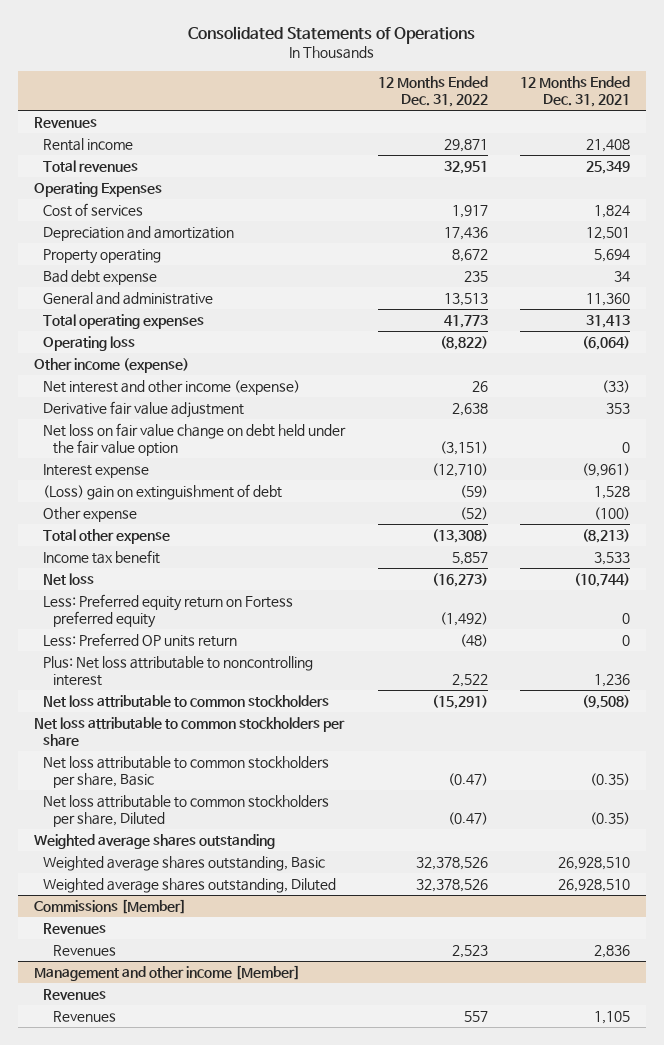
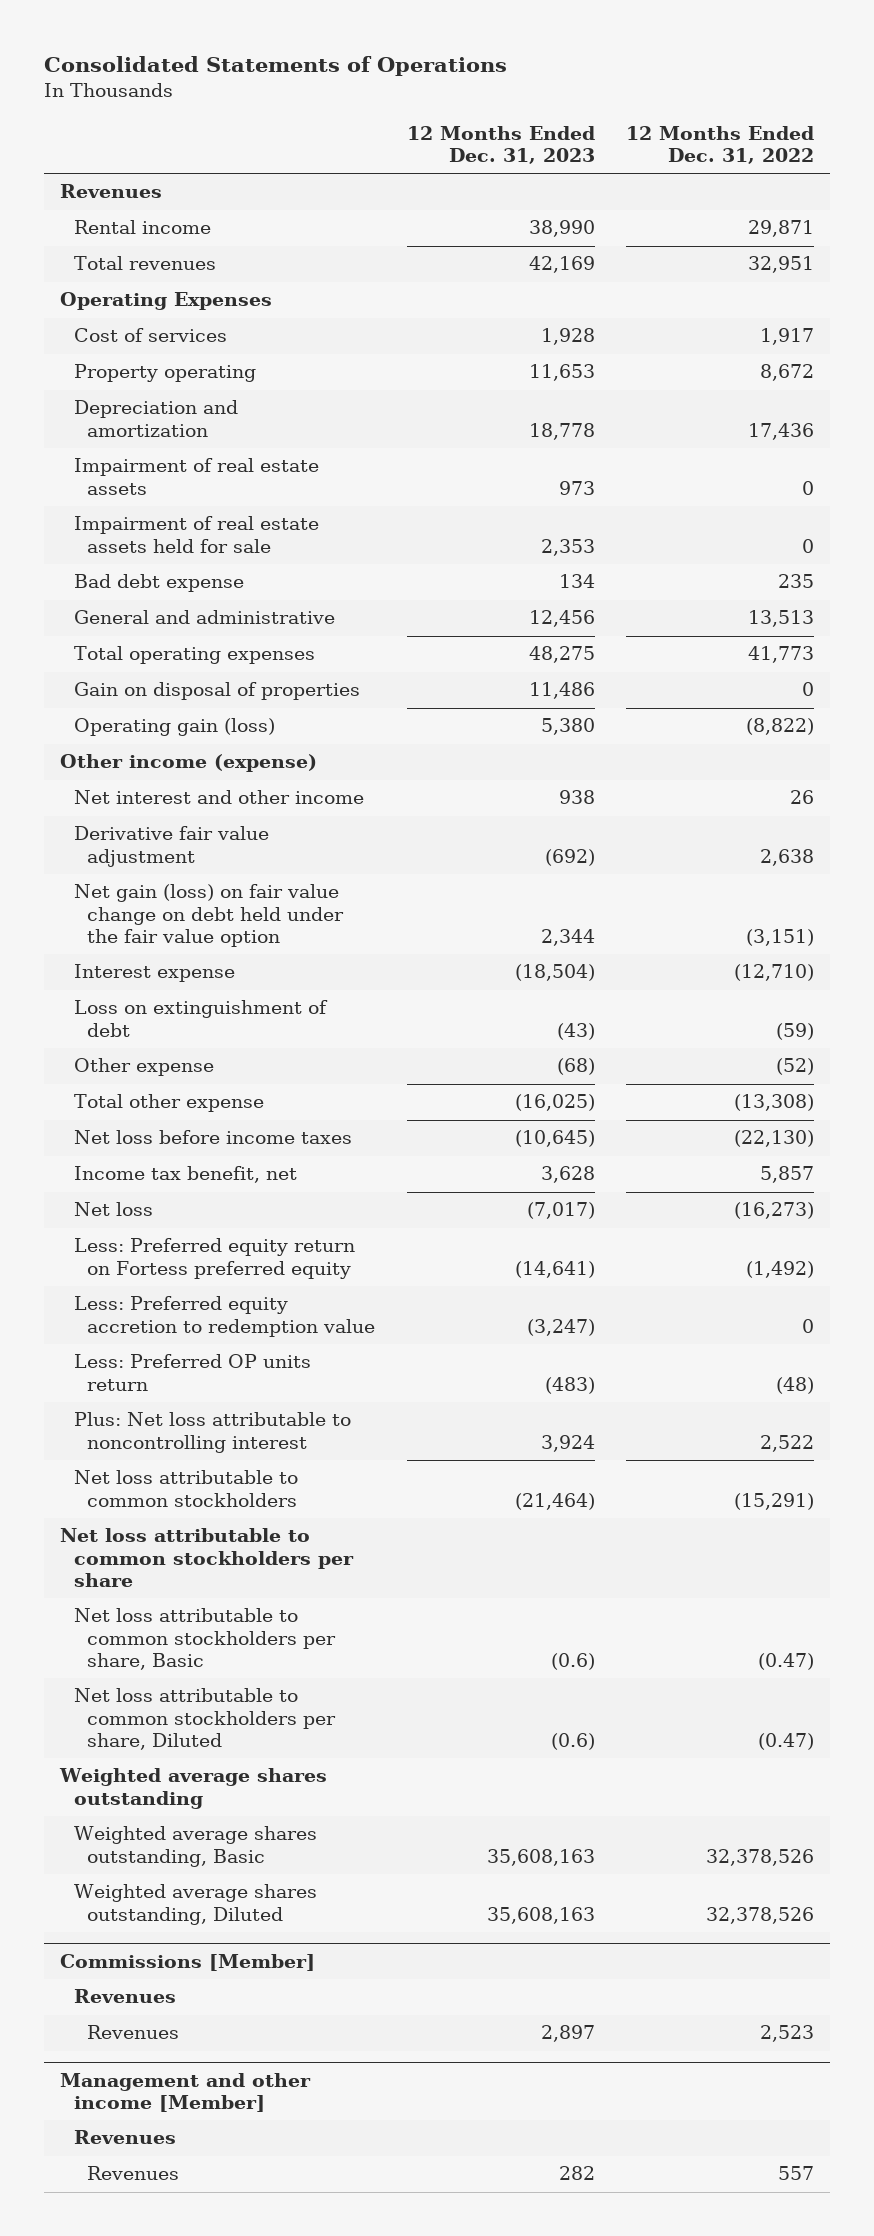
[520,75,631,108] 12 Months Ended Dec. 31, 2021 -> none
none -> [406,125,595,165] 12 Months Ended Dec. 31, 2023
[43,225,235,241] Depreciation and amortization -> [73,400,238,437] Depreciation and amortization
none -> [73,458,319,495] Impairment of real estate assets
none -> [73,516,319,553] Impairment of real estate assets held for sale
none -> [73,682,360,701] Gain on disposal of properties
[43,335,136,351] Operating loss -> [73,718,275,737] Operating gain (loss)
[43,379,301,395] Net interest and other income (expense) -> [73,790,364,805] Net interest and other income
[43,422,347,457] Net loss on fair value change on debt held under the fair value option -> [73,884,345,947] Net gain (loss) on fair value change on debt held under the fair value option
[43,483,283,500] (Loss) gain on extinguishment of debt -> [73,1000,328,1037] Loss on extinguishment of debt
none -> [73,1130,352,1145] Net loss before income taxes
[43,549,161,564] Income tax benefit -> [73,1166,297,1184] Income tax benefit, net
none -> [73,1296,376,1337] Less: Preferred equity accretion to redemption value

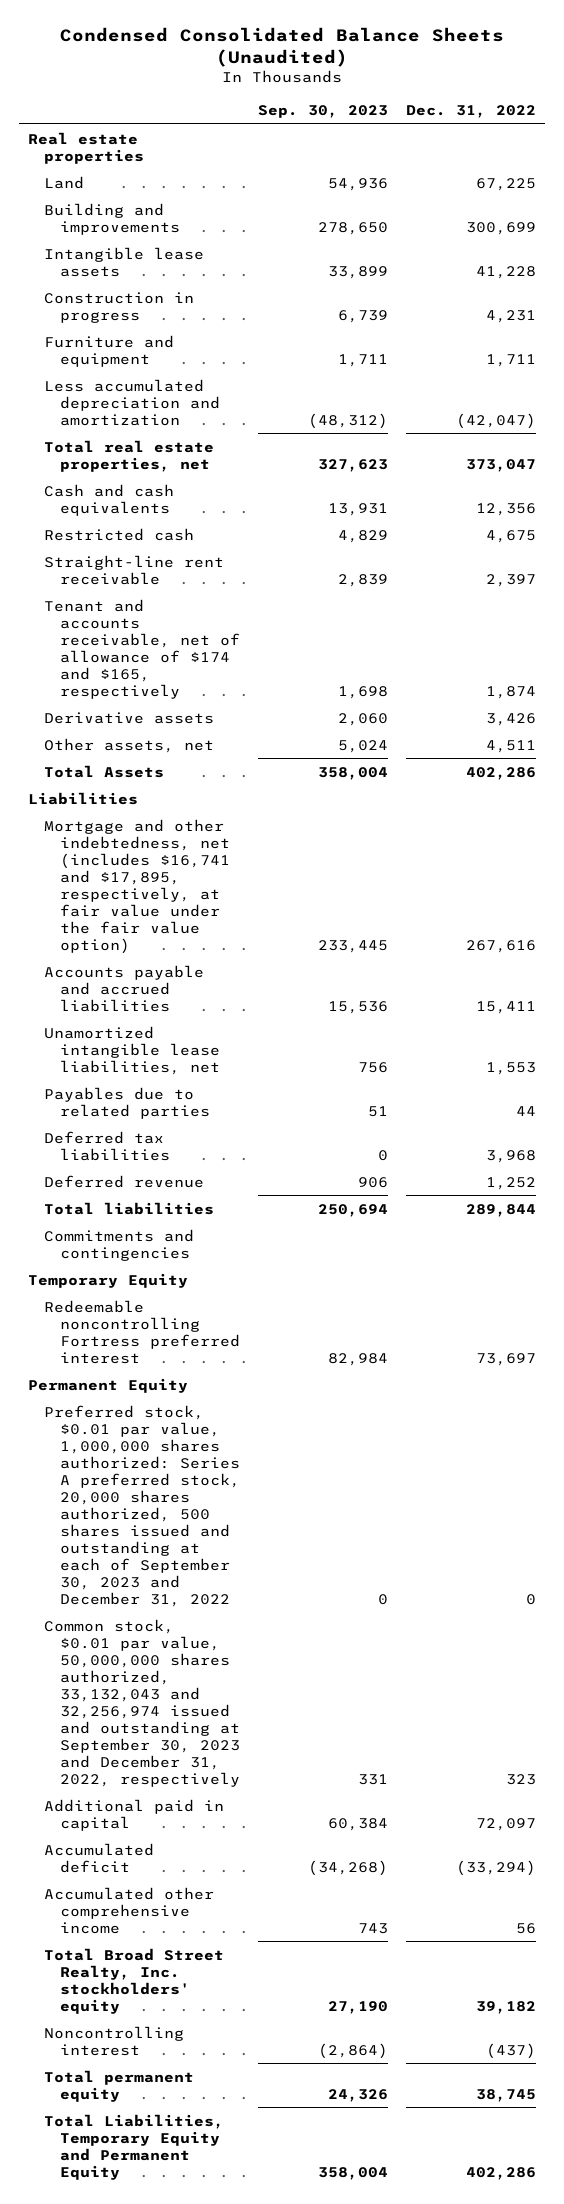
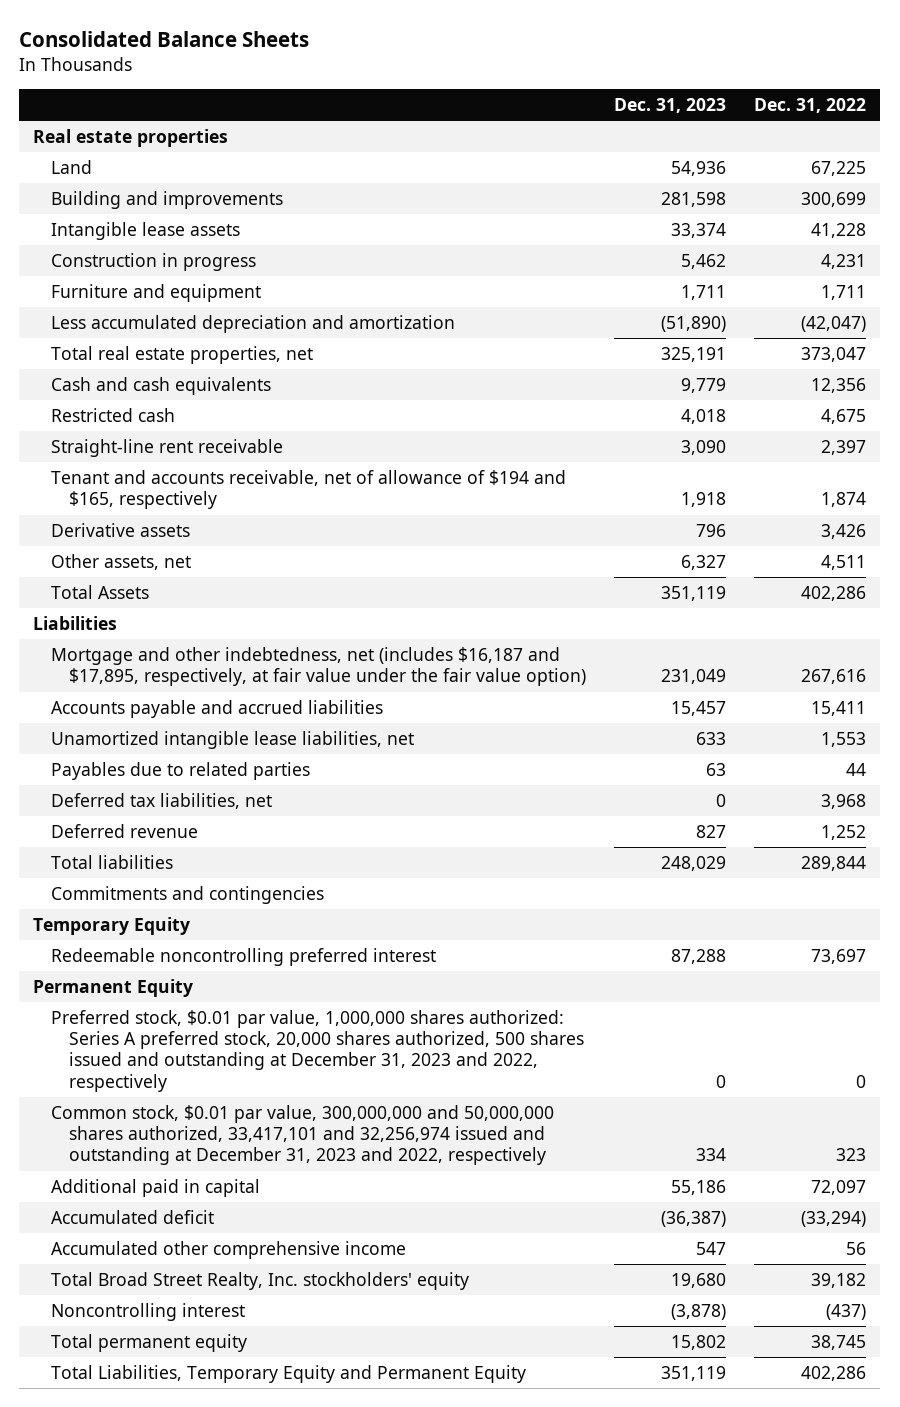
[59,26,504,67] Condensed Consolidated Balance Sheets (Unaudited) -> [19,30,310,47] Consolidated Balance Sheets
[257,104,388,118] Sep. 30, 2023 -> none
none -> [614,97,727,113] Dec. 31, 2023
[43,598,240,699] Tenant and accounts receivable, net of allowance of $174 and $165, respectively -> [51,470,567,510] Tenant and accounts receivable, net of allowance of $194 and $165, respectively
[43,818,230,954] Mortgage and other indebtedness, net (includes $16,741 and $17,895, respectively, at fair value under the fair value option) -> [51,647,587,687] Mortgage and other indebtedness, net (includes $16,187 and $17,895, respectively, at fair value under the fair value option)
[43,1130,170,1161] Deferred tax liabilities -> [51,793,273,810] Deferred tax liabilities, net
[43,1299,240,1364] Redeemable noncontrolling Fortress preferred interest -> [51,948,437,967] Redeemable noncontrolling preferred interest
[43,1404,240,1607] Preferred stock, $0.01 par value, 1,000,000 shares authorized: Series A preferred stock, 20,000 shares authorized, 500 shares issued and outstanding at each of September 30, 2023 and December 31, 2022 -> [51,1010,585,1092] Preferred stock, $0.01 par value, 1,000,000 shares authorized: Series A preferred stock, 20,000 shares authorized, 500 shares issued and outstanding at December 31, 2023 and 2022, respectively
[43,1618,240,1787] Common stock, $0.01 par value, 50,000,000 shares authorized, 33,132,043 and 32,256,974 issued and outstanding at September 30, 2023 and December 31, 2022, respectively -> [51,1105,555,1166] Common stock, $0.01 par value, 300,000,000 and 50,000,000 shares authorized, 33,417,101 and 32,256,974 issued and outstanding at December 31, 2023 and 2022, respectively

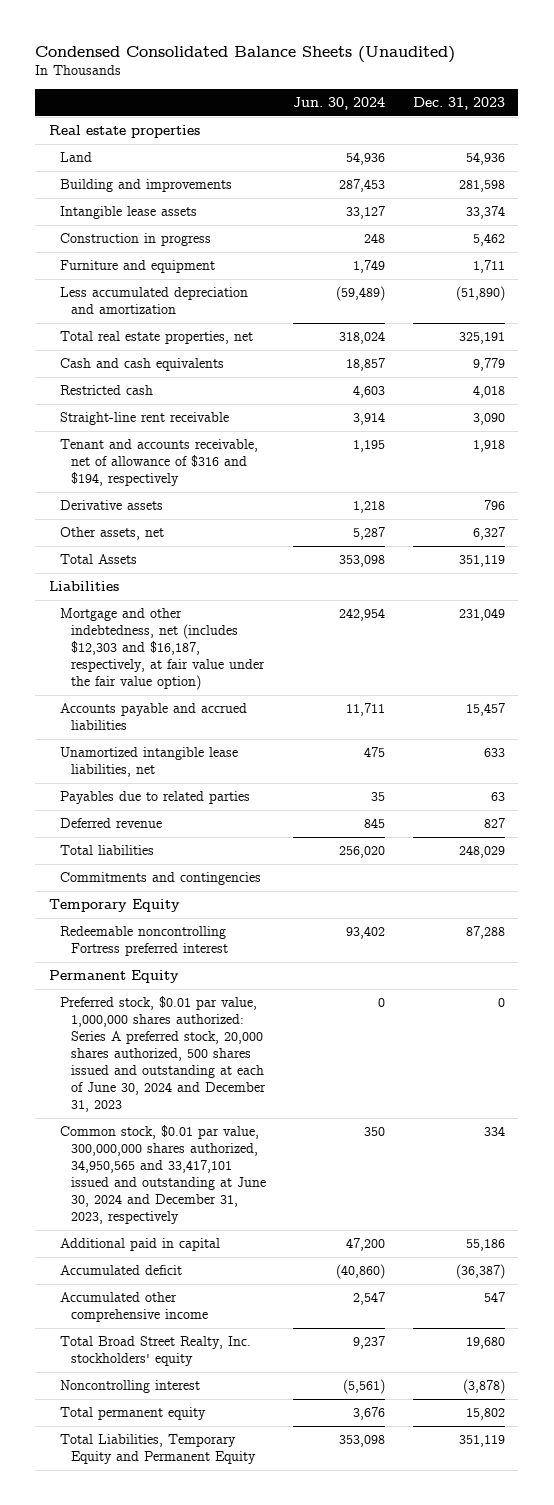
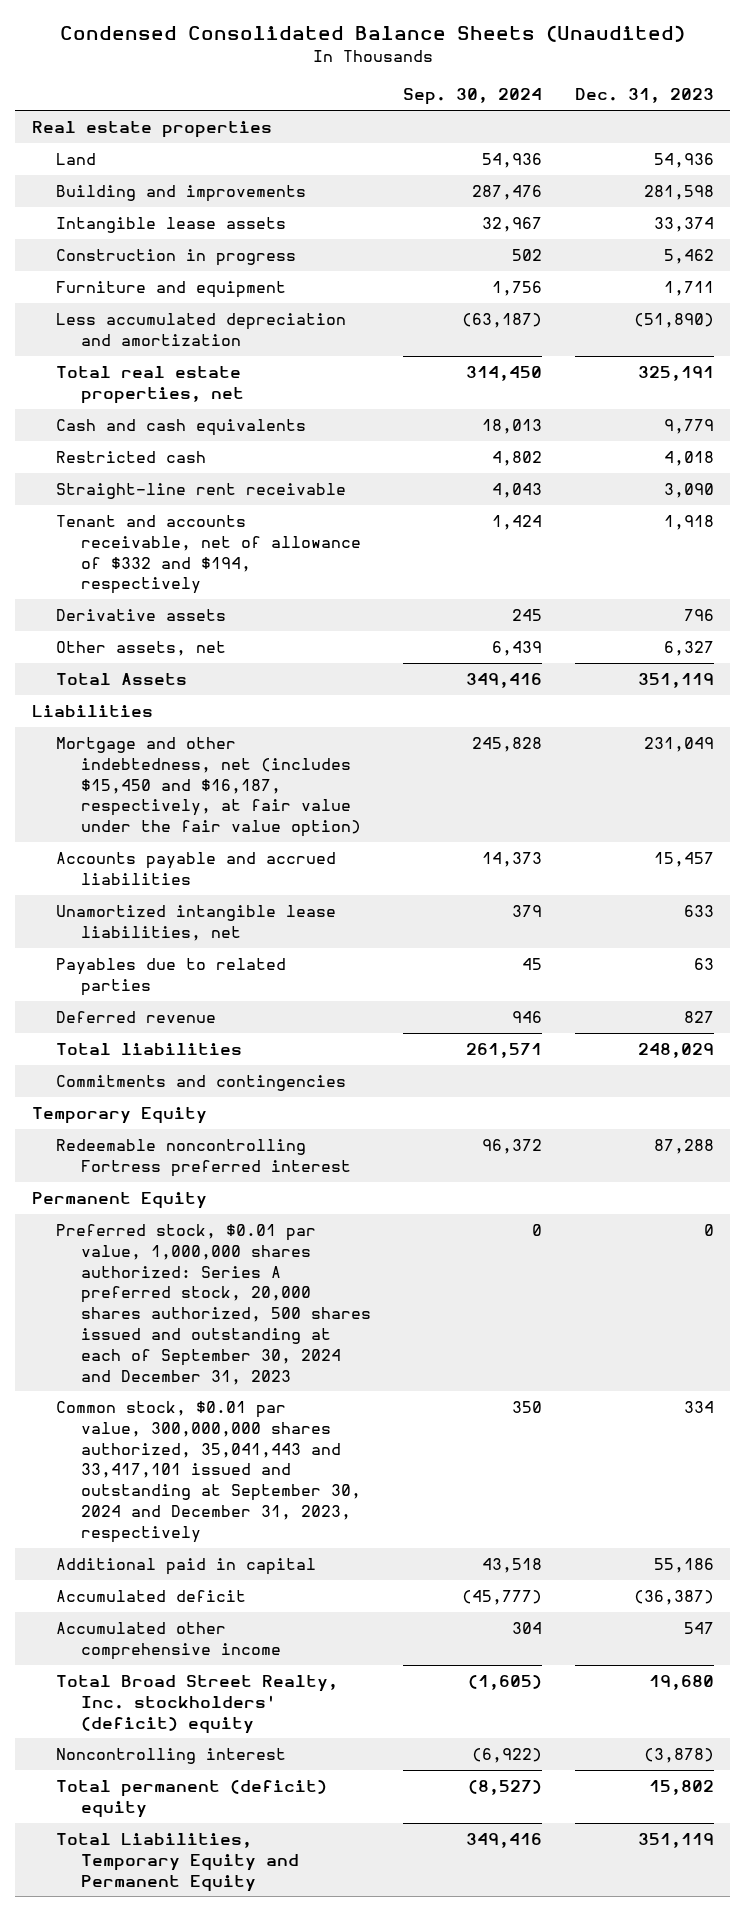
[293,96,386,110] Jun. 30, 2024 -> none
none -> [403,88,543,106] Sep. 30, 2024
[59,439,258,487] Tenant and accounts receivable, net of allowance of $316 and $194, respectively -> [56,515,361,595] Tenant and accounts receivable, net of allowance of $332 and $194, respectively
[59,608,265,691] Mortgage and other indebtedness, net (includes $12,303 and $16,187, respectively, at fair value under the fair value option) -> [56,737,361,838] Mortgage and other indebtedness, net (includes $15,450 and $16,187, respectively, at fair value under the fair value option)
[59,996,266,1113] Preferred stock, $0.01 par value, 1,000,000 shares authorized: Series A preferred stock, 20,000 shares authorized, 500 shares issued and outstanding at each of June 30, 2024 and December 31, 2023 -> [56,1224,371,1385] Preferred stock, $0.01 par value, 1,000,000 shares authorized: Series A preferred stock, 20,000 shares authorized, 500 shares issued and outstanding at each of September 30, 2024 and December 31, 2023
[59,1125,266,1225] Common stock, $0.01 par value, 300,000,000 shares authorized, 34,950,565 and 33,417,101 issued and outstanding at June 30, 2024 and December 31, 2023, respectively -> [56,1401,361,1543] Common stock, $0.01 par value, 300,000,000 shares authorized, 35,041,443 and 33,417,101 issued and outstanding at September 30, 2024 and December 31, 2023, respectively
[59,1336,251,1367] Total Broad Street Realty, Inc. stockholders' equity -> [56,1675,339,1734] Total Broad Street Realty, Inc. stockholders' (deficit) equity
[59,1407,206,1421] Total permanent equity -> [56,1780,328,1818] Total permanent (deficit) equity

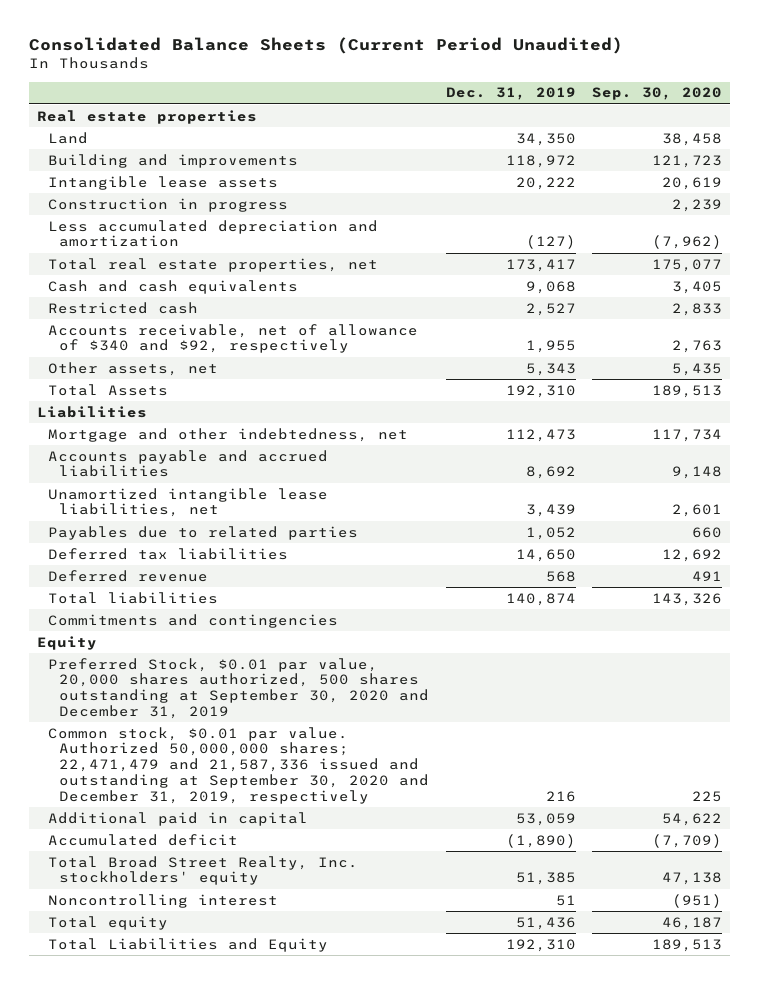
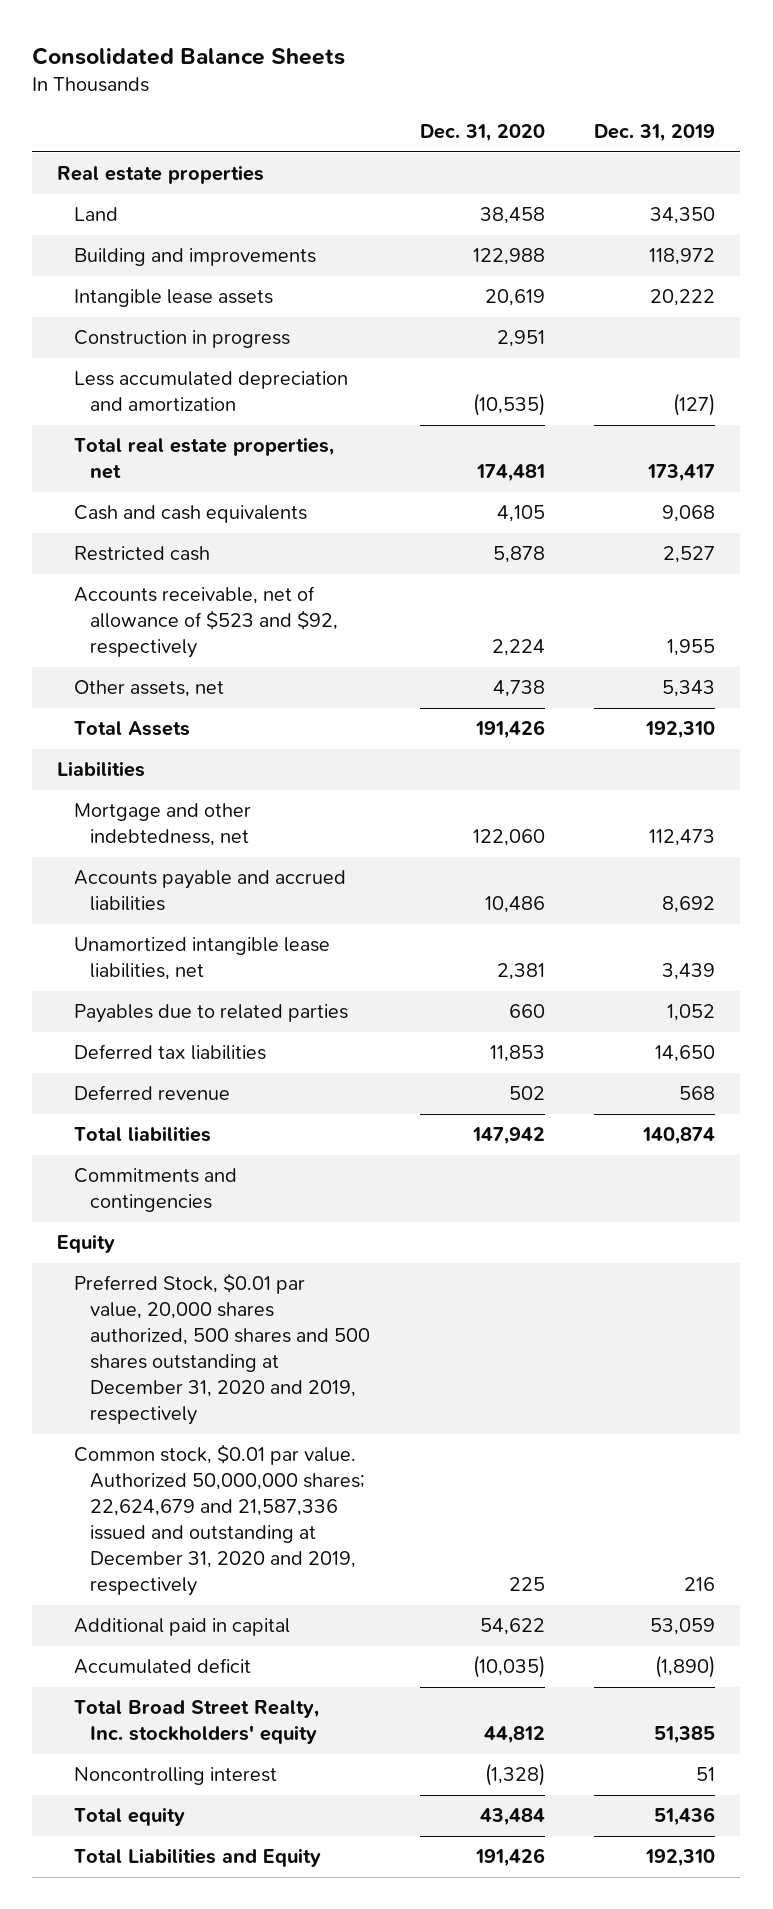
[29,37,624,55] Consolidated Balance Sheets (Current Period Unaudited) -> [32,46,346,65] Consolidated Balance Sheets
[591,87,722,101] Sep. 30, 2020 -> none
none -> [419,124,545,143] Dec. 31, 2020
[48,323,419,354] Accounts receivable, net of allowance of $340 and $92, respectively -> [73,586,338,659] Accounts receivable, net of allowance of $523 and $92, respectively
[48,657,430,719] Preferred Stock, $0.01 par value, 20,000 shares authorized, 500 shares outstanding at September 30, 2020 and December 31, 2019 -> [73,1273,370,1426] Preferred Stock, $0.01 par value, 20,000 shares authorized, 500 shares and 500 shares outstanding at December 31, 2020 and 2019, respectively
[48,726,430,804] Common stock, $0.01 par value. Authorized 50,000,000 shares; 22,471,479 and 21,587,336 issued and outstanding at September 30, 2020 and December 31, 2019, respectively -> [73,1444,365,1597] Common stock, $0.01 par value. Authorized 50,000,000 shares; 22,624,679 and 21,587,336 issued and outstanding at December 31, 2020 and 2019, respectively

